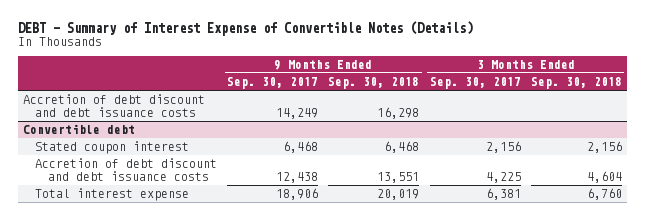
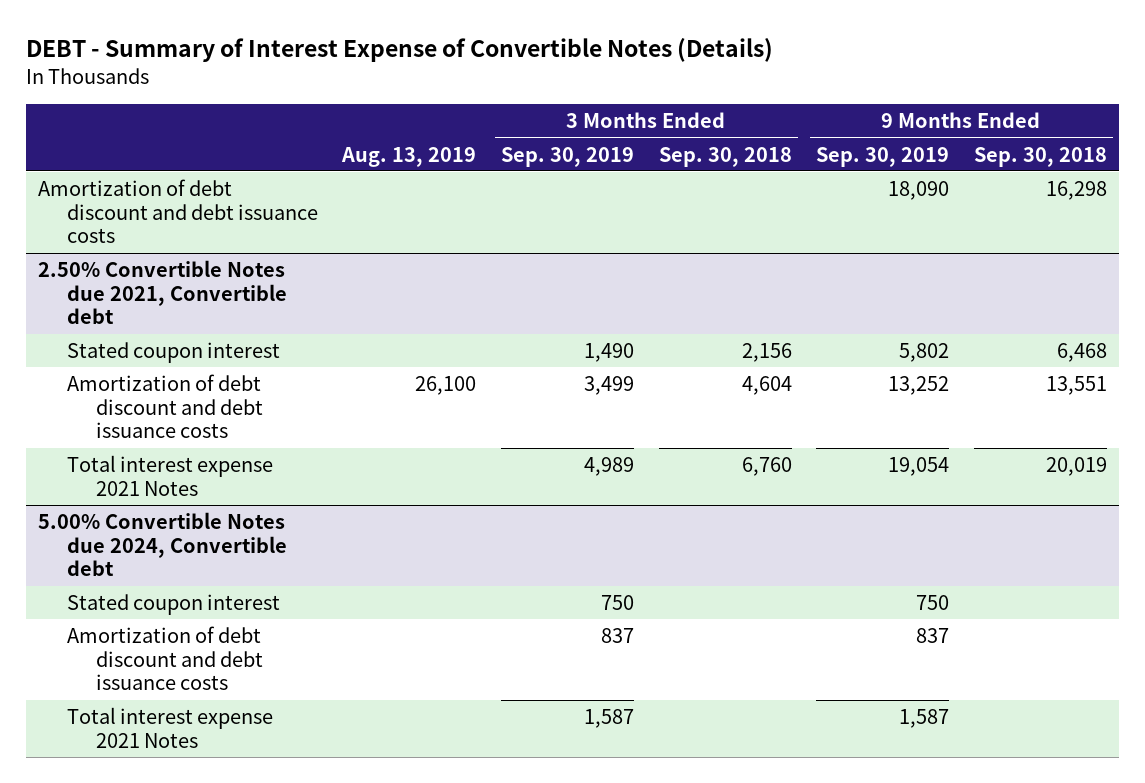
[227,77,319,90] Sep. 30, 2017 -> none
[429,77,521,90] Sep. 30, 2017 -> none
none -> [341,146,477,167] Aug. 13, 2019
none -> [500,146,634,167] Sep. 30, 2019
none -> [816,146,950,167] Sep. 30, 2019
[22,94,205,117] Accretion of debt discount and debt issuance costs -> [37,179,318,244] Amortization of debt discount and debt issuance costs
[22,124,135,135] Convertible debt -> [37,260,287,325] 2.50% Convertible Notes due 2021, Convertible debt
[35,158,218,181] Accretion of debt discount and debt issuance costs -> [66,374,263,439] Amortization of debt discount and debt issuance costs
[35,188,190,202] Total interest expense -> [66,455,273,496] Total interest expense 2021 Notes
none -> [37,512,287,577] 5.00% Convertible Notes due 2024, Convertible debt
none -> [66,594,280,616] Stated coupon interest
none -> [66,626,263,691] Amortization of debt discount and debt issuance costs
none -> [66,707,273,748] Total interest expense 2021 Notes

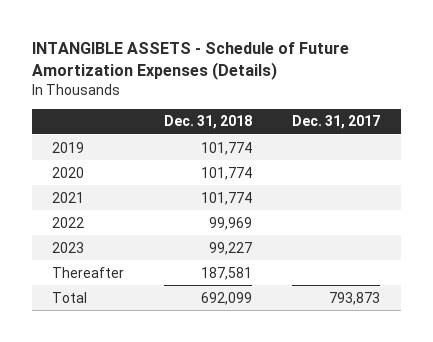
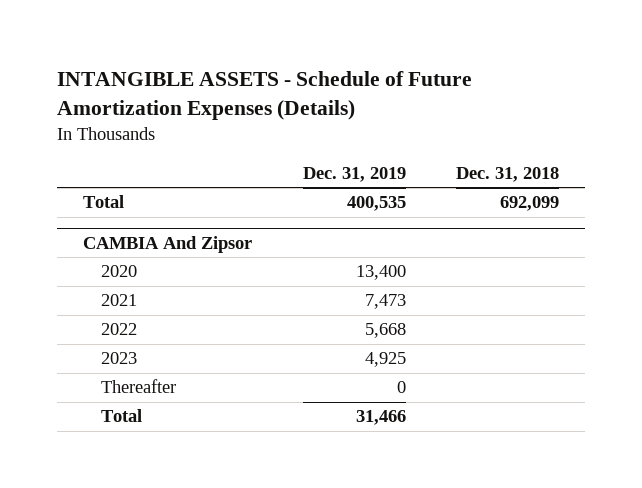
[292,115,381,130] Dec. 31, 2017 -> none
none -> [302,167,406,183] Dec. 31, 2019
[52,141,85,153] 2019 -> none
[52,166,85,178] 2020 -> none
[52,191,85,203] 2021 -> none
[52,216,85,228] 2022 -> none
[52,241,85,253] 2023 -> none
[52,266,125,278] Thereafter -> none
none -> [82,235,252,253] CAMBIA And Zipsor
none -> [101,265,138,278] 2020
none -> [101,294,138,307] 2021
none -> [101,323,138,336] 2022
none -> [101,352,138,365] 2023
none -> [101,379,177,394] Thereafter
none -> [101,409,143,423] Total

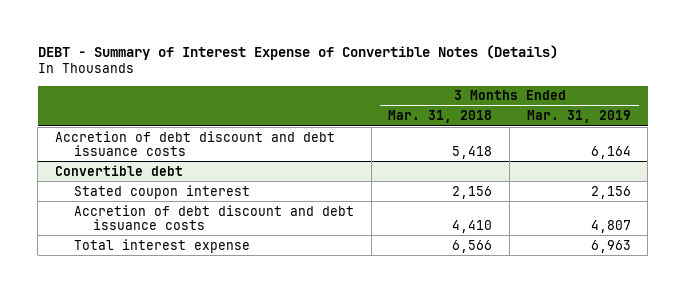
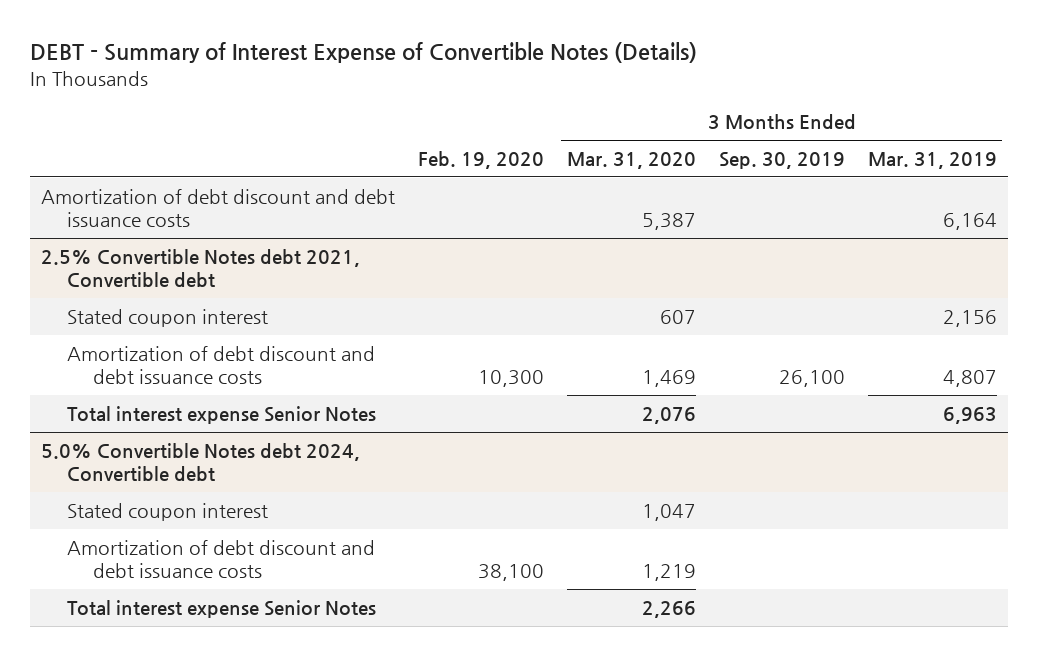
[388,110,493,124] Mar. 31, 2018 -> none
none -> [418,150,545,169] Feb. 19, 2020
none -> [566,151,696,169] Mar. 31, 2020
none -> [718,151,845,169] Sep. 30, 2019
[54,130,335,156] Accretion of debt discount and debt issuance costs -> [41,188,396,228] Amortization of debt discount and debt issuance costs
[54,164,183,176] Convertible debt -> [41,248,361,288] 2.5% Convertible Notes debt 2021, Convertible debt
[74,204,355,230] Accretion of debt discount and debt issuance costs -> [67,345,376,385] Amortization of debt discount and debt issuance costs
[74,238,251,253] Total interest expense -> [67,405,377,424] Total interest expense Senior Notes
none -> [41,442,361,482] 5.0% Convertible Notes debt 2024, Convertible debt
none -> [67,502,269,521] Stated coupon interest
none -> [67,539,376,579] Amortization of debt discount and debt issuance costs
none -> [67,599,377,618] Total interest expense Senior Notes

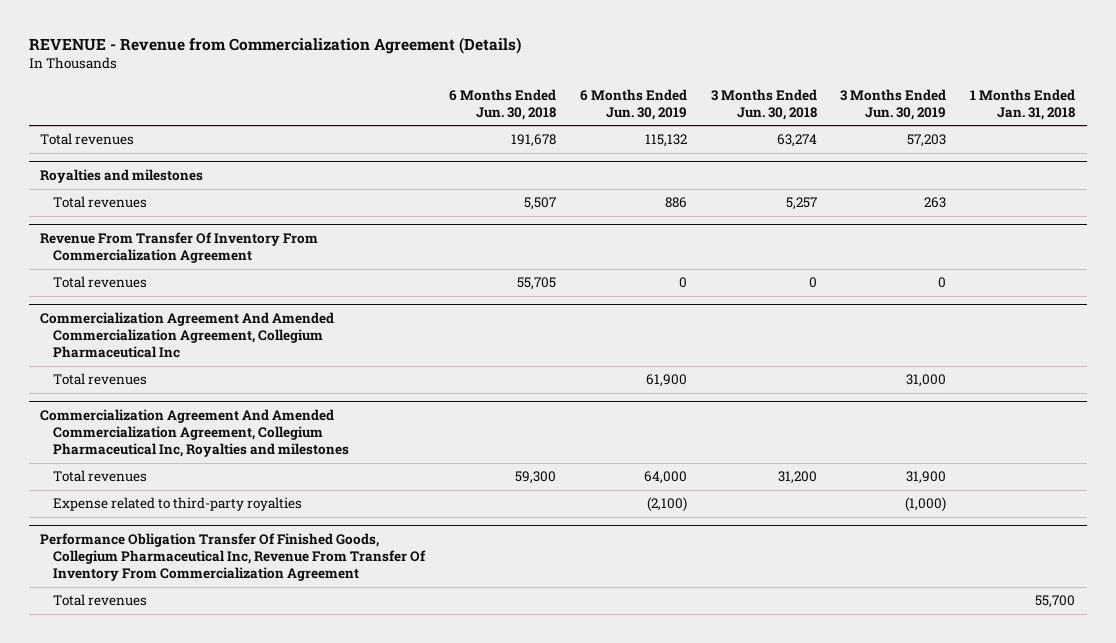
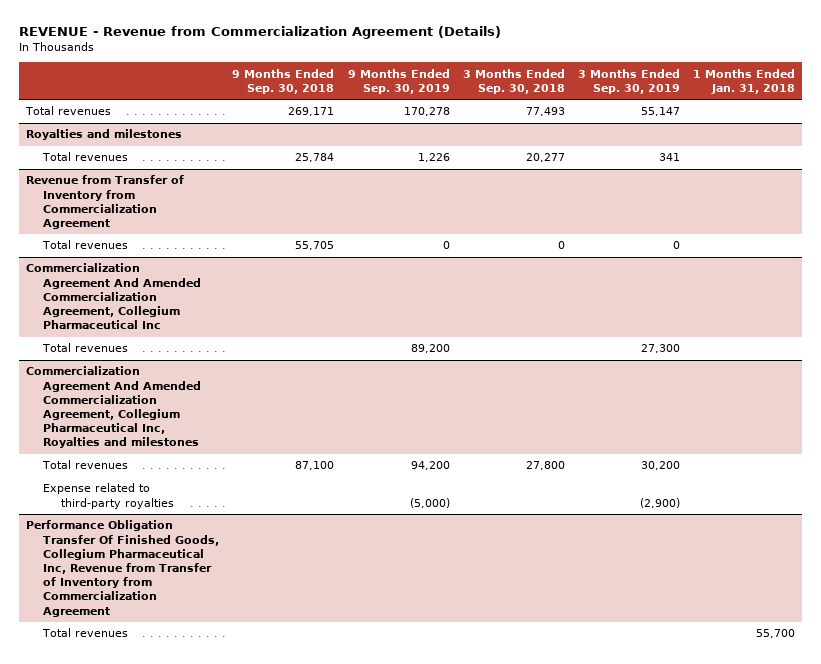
[449,88,557,120] 6 Months Ended Jun. 30, 2018 -> none
[579,88,687,120] 6 Months Ended Jun. 30, 2019 -> none
[710,88,817,120] 3 Months Ended Jun. 30, 2018 -> none
[840,88,947,120] 3 Months Ended Jun. 30, 2019 -> none
none -> [232,68,335,94] 9 Months Ended Sep. 30, 2018
none -> [347,68,450,94] 9 Months Ended Sep. 30, 2019
none -> [462,68,565,94] 3 Months Ended Sep. 30, 2018
none -> [577,68,680,94] 3 Months Ended Sep. 30, 2019
[40,231,319,263] Revenue From Transfer Of Inventory From Commercialization Agreement -> [25,175,184,230] Revenue from Transfer of Inventory from Commercialization Agreement
[40,532,427,581] Performance Obligation Transfer Of Finished Goods, Collegium Pharmaceutical Inc, Revenue From Transfer Of Inventory From Commercialization Agreement -> [25,520,220,617] Performance Obligation Transfer Of Finished Goods, Collegium Pharmaceutical Inc, Revenue from Transfer of Inventory from Commercialization Agreement

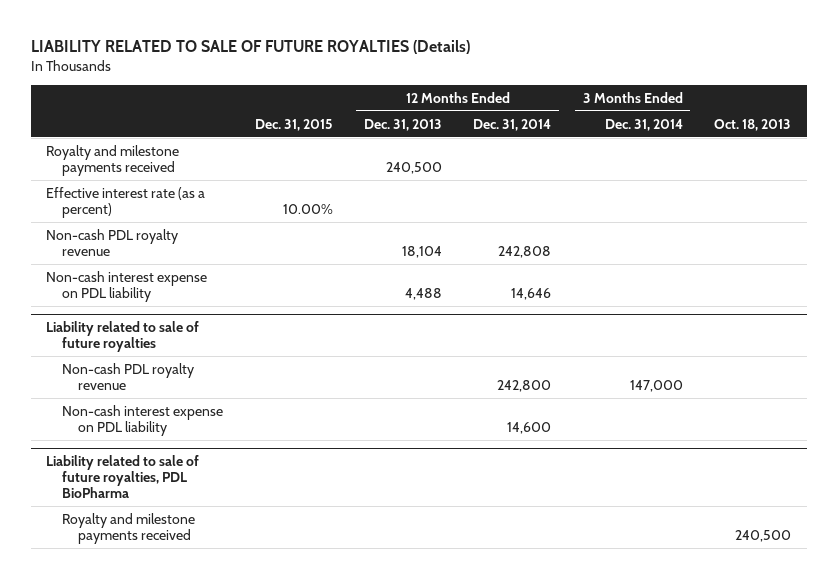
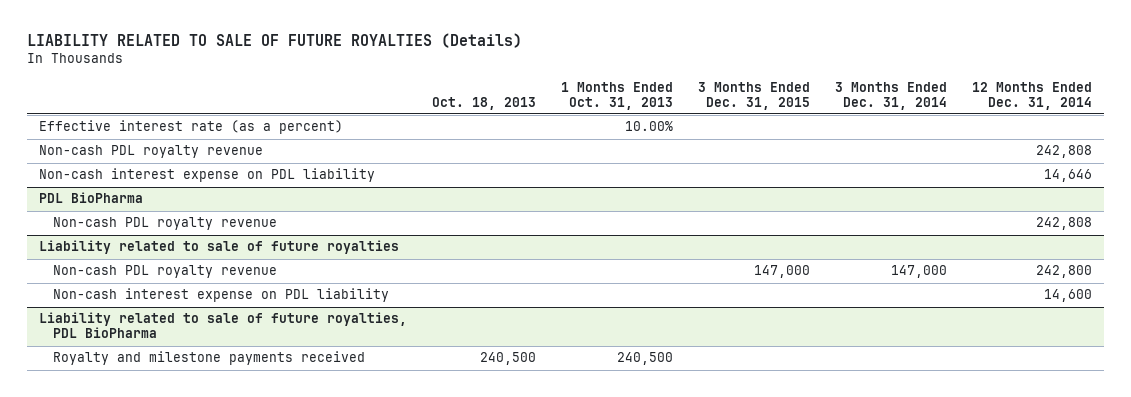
[254,118,333,131] Dec. 31, 2015 -> none
[363,118,442,131] Dec. 31, 2013 -> none
none -> [560,81,673,110] 1 Months Ended Oct. 31, 2013
none -> [697,81,810,110] 3 Months Ended Dec. 31, 2015
[46,144,180,177] Royalty and milestone payments received -> none
none -> [39,192,144,204] PDL BioPharma
none -> [53,217,278,231] Non-cash PDL royalty revenue

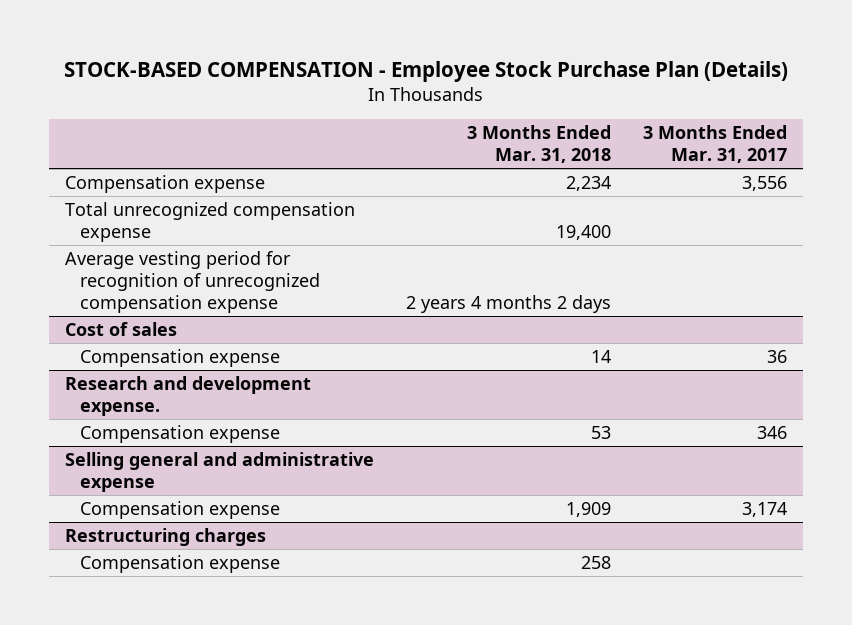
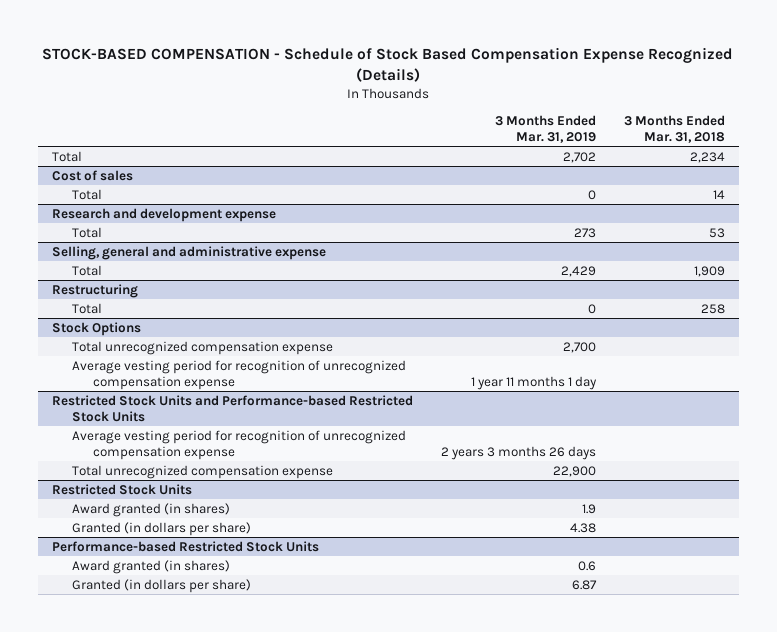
[63,60,788,82] STOCK-BASED COMPENSATION - Employee Stock Purchase Plan (Details) -> [42,46,734,82] STOCK-BASED COMPENSATION - Schedule of Stock Based Compensation Expense Recognized (Details)
[642,125,787,164] 3 Months Ended Mar. 31, 2017 -> none
none -> [494,115,596,144] 3 Months Ended Mar. 31, 2019
[64,201,355,242] Total unrecognized compensation expense -> none
[64,250,321,313] Average vesting period for recognition of unrecognized compensation expense -> none
[64,174,265,193] Compensation expense -> [51,150,82,162] Total
[80,348,281,367] Compensation expense -> [72,188,103,200] Total
[64,375,311,416] Research and development expense. -> [51,207,276,222] Research and development expense
[80,424,281,443] Compensation expense -> [72,226,103,238] Total
[64,451,374,492] Selling general and administrative expense -> [51,245,326,260] Selling, general and administrative expense
[80,500,281,519] Compensation expense -> [72,264,103,276] Total
[64,527,266,546] Restructuring charges -> [51,283,138,298] Restructuring
[80,554,281,573] Compensation expense -> [72,302,103,314] Total
none -> [51,321,141,336] Stock Options
none -> [72,340,334,355] Total unrecognized compensation expense
none -> [72,359,407,390] Average vesting period for recognition of unrecognized compensation expense
none -> [51,394,413,422] Restricted Stock Units and Performance-based Restricted Stock Units
none -> [72,429,407,460] Average vesting period for recognition of unrecognized compensation expense
none -> [72,464,334,479] Total unrecognized compensation expense
none -> [51,483,192,495] Restricted Stock Units
none -> [72,502,231,517] Award granted (in shares)
none -> [72,521,252,536] Granted (in dollars per share)
none -> [51,540,319,552] Performance-based Restricted Stock Units
none -> [72,559,231,574] Award granted (in shares)
none -> [72,578,252,593] Granted (in dollars per share)

